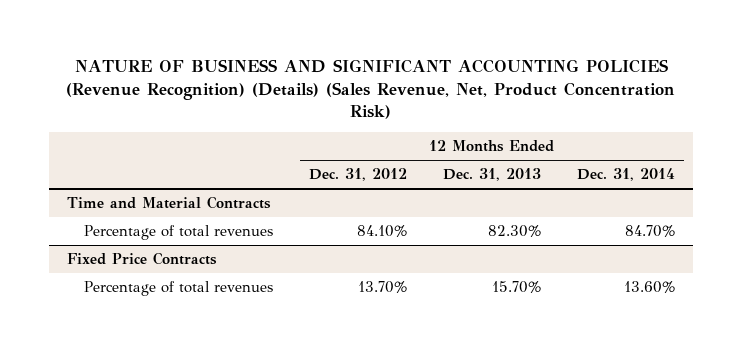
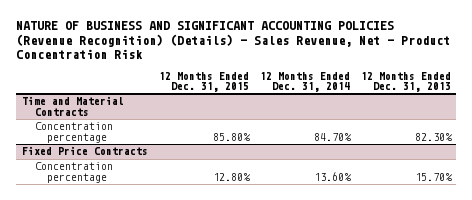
[65,58,675,120] NATURE OF BUSINESS AND SIGNIFICANT ACCOUNTING POLICIES (Revenue Recognition) (Details) (Sales Revenue, Net, Product Concentration Risk) -> [16,21,451,59] NATURE OF BUSINESS AND SIGNIFICANT ACCOUNTING POLICIES (Revenue Recognition) (Details) - Sales Revenue, Net - Product Concentration Risk
[308,168,407,182] Dec. 31, 2012 -> none
none -> [158,71,249,93] 12 Months Ended Dec. 31, 2015
[83,225,273,241] Percentage of total revenues -> [34,122,113,144] Concentration percentage
[83,281,273,297] Percentage of total revenues -> [34,162,113,184] Concentration percentage

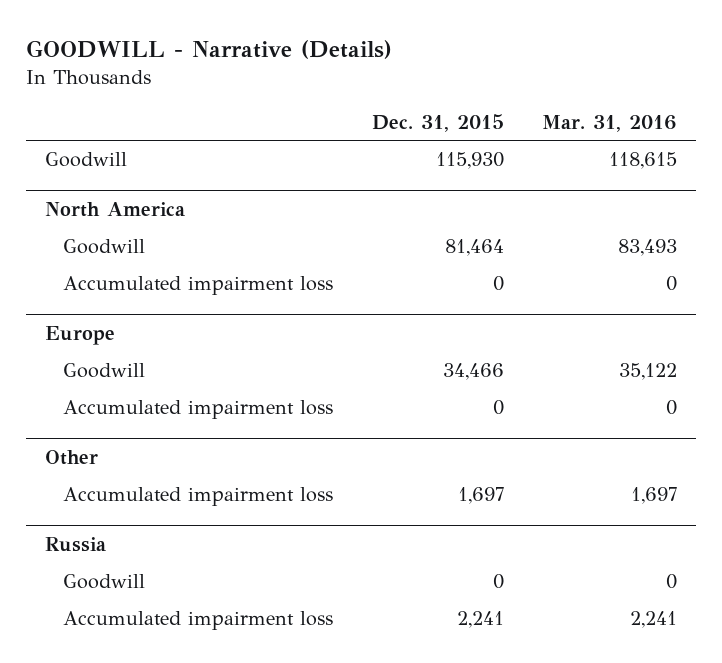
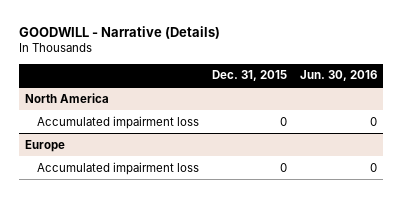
[542,114,678,132] Mar. 31, 2016 -> none
none -> [299,70,377,82] Jun. 30, 2016
[45,152,128,168] Goodwill -> none
[63,239,146,255] Goodwill -> none
[63,363,146,379] Goodwill -> none
[45,450,99,466] Other -> none
[63,487,334,507] Accumulated impairment loss -> none
[45,537,107,553] Russia -> none
[63,574,146,590] Goodwill -> none
[63,611,334,631] Accumulated impairment loss -> none

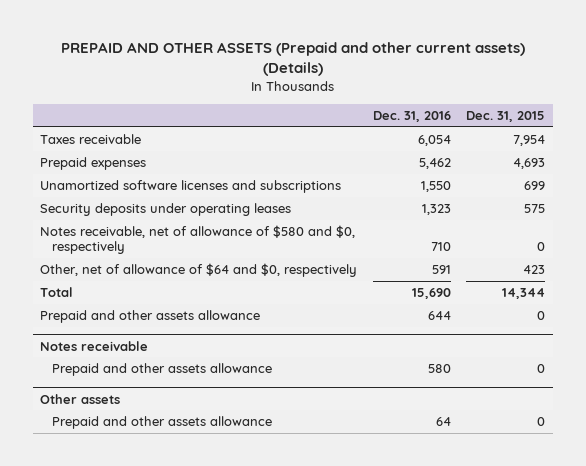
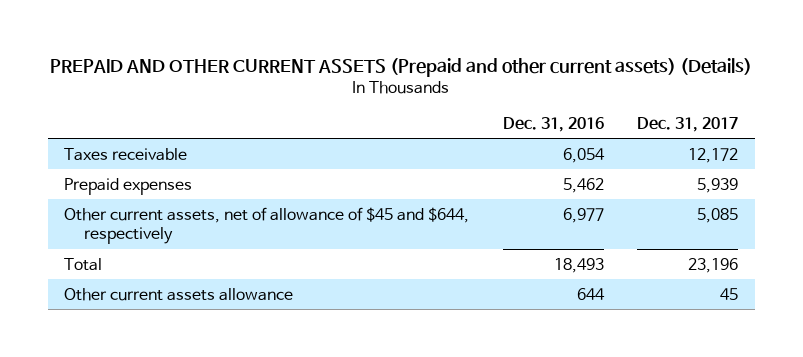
[60,42,525,77] PREPAID AND OTHER ASSETS (Prepaid and other current assets) (Details) -> [50,57,753,77] PREPAID AND OTHER CURRENT ASSETS (Prepaid and other current assets) (Details)
[466,111,546,123] Dec. 31, 2015 -> none
none -> [637,116,739,132] Dec. 31, 2017
[40,179,342,193] Unamortized software licenses and subscriptions -> none
[40,202,292,216] Security deposits under operating leases -> none
[40,224,356,255] Notes receivable, net of allowance of $580 and $0, respectively -> none
[40,340,149,351] Notes receivable -> none
[52,362,273,376] Prepaid and other assets allowance -> none
[40,393,121,404] Other assets -> none
[52,415,273,429] Prepaid and other assets allowance -> none
[40,262,358,277] Other, net of allowance of $64 and $0, respectively -> [64,206,470,245] Other current assets, net of allowance of $45 and $644, respectively
[431,264,451,274] 591 -> [562,207,604,223] 6,977
[411,287,451,299] 15,690 -> [553,257,604,273] 18,493
[40,309,261,323] Prepaid and other assets allowance -> [64,287,294,301] Other current assets allowance

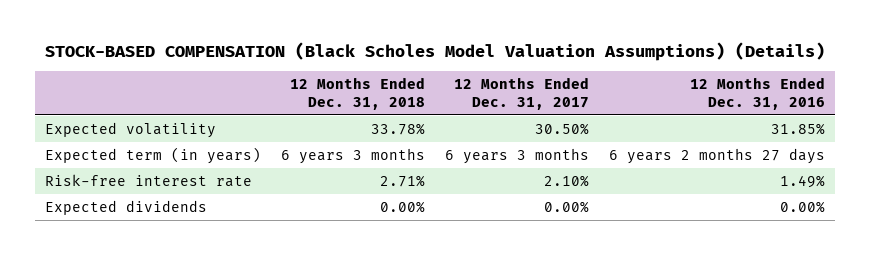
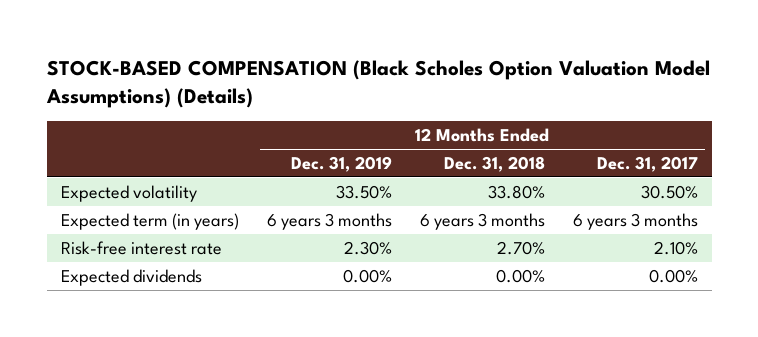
[45,42,826,62] STOCK-BASED COMPENSATION (Black Scholes Model Valuation Assumptions) (Details) -> [45,59,710,109] STOCK-BASED COMPENSATION (Black Scholes Option Valuation Model Assumptions) (Details)
[690,76,826,111] 12 Months Ended Dec. 31, 2016 -> none
none -> [290,156,392,173] Dec. 31, 2019
[371,122,426,135] 33.78% -> [487,184,545,199] 33.80%
[380,174,426,187] 2.71% -> [496,240,545,255] 2.70%

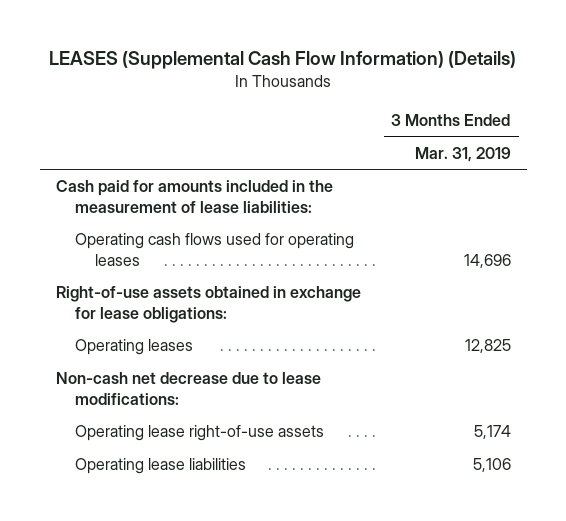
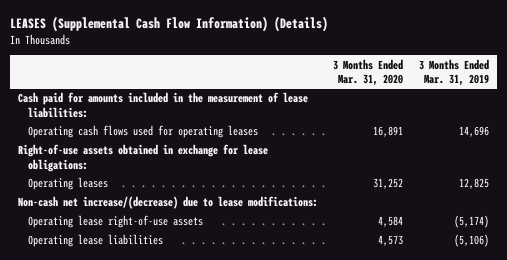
none -> [333,58,404,86] 3 Months Ended Mar. 31, 2020
[55,372,321,405] Non-cash net decrease due to lease modifications: -> [17,196,318,210] Non-cash net increase/(decrease) due to lease modifications:
[473,425,511,440] 5,174 -> [454,215,490,229] (5,174)
[472,458,511,473] 5,106 -> [454,234,490,248] (5,106)

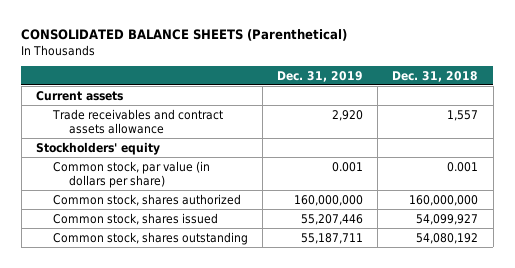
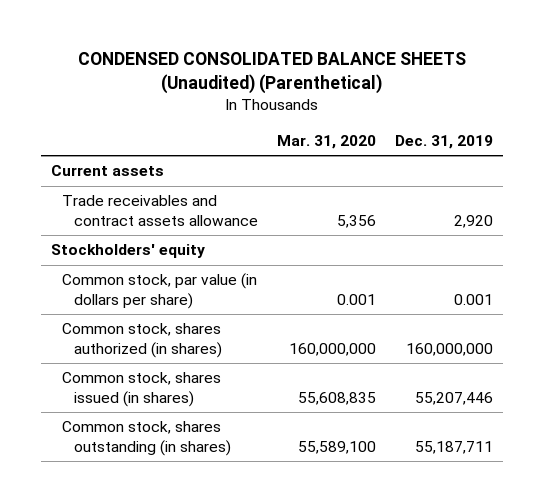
[21,29,348,42] CONSOLIDATED BALANCE SHEETS (Parenthetical) -> [77,52,466,95] CONDENSED CONSOLIDATED BALANCE SHEETS (Unaudited) (Parenthetical)
[392,70,479,82] Dec. 31, 2018 -> none
none -> [276,134,376,149] Mar. 31, 2020
[52,193,241,206] Common stock, shares authorized -> [62,323,222,358] Common stock, shares authorized (in shares)
[52,212,218,225] Common stock, shares issued -> [62,372,222,407] Common stock, shares issued (in shares)
[52,231,248,245] Common stock, shares outstanding -> [62,421,231,456] Common stock, shares outstanding (in shares)

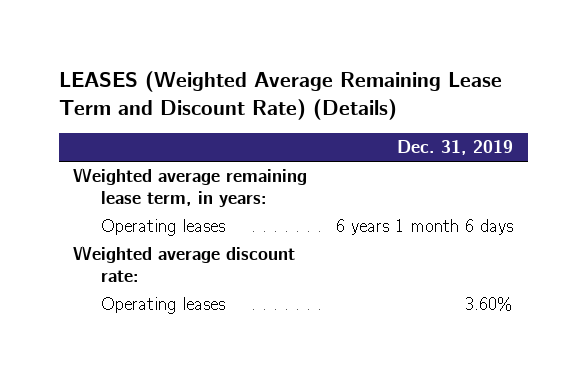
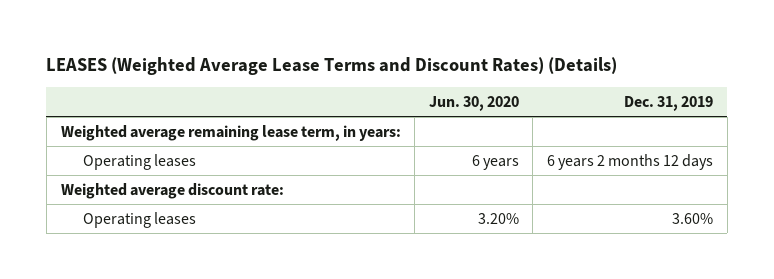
[58,70,502,120] LEASES (Weighted Average Remaining Lease Term and Discount Rate) (Details) -> [46,57,618,76] LEASES (Weighted Average Lease Terms and Discount Rates) (Details)
none -> [428,96,519,112] Jun. 30, 2020
[336,219,514,236] 6 years 1 month 6 days -> [547,153,714,170] 6 years 2 months 12 days

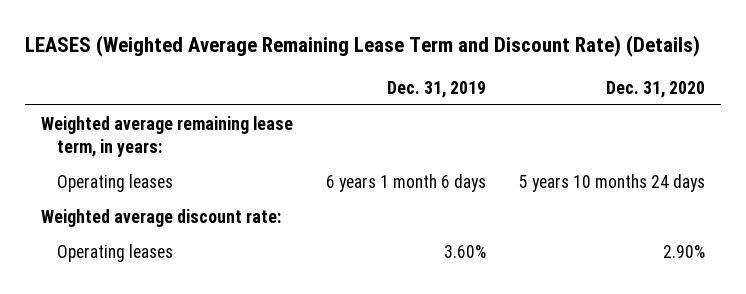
[46,57,618,76] LEASES (Weighted Average Lease Terms and Discount Rates) (Details) -> [24,35,700,58] LEASES (Weighted Average Remaining Lease Term and Discount Rate) (Details)
[428,96,519,112] Jun. 30, 2020 -> none
none -> [605,80,705,98] Dec. 31, 2020
[547,153,714,170] 6 years 2 months 12 days -> [326,173,487,192] 6 years 1 month 6 days

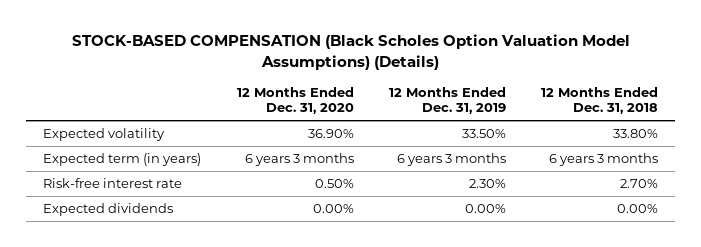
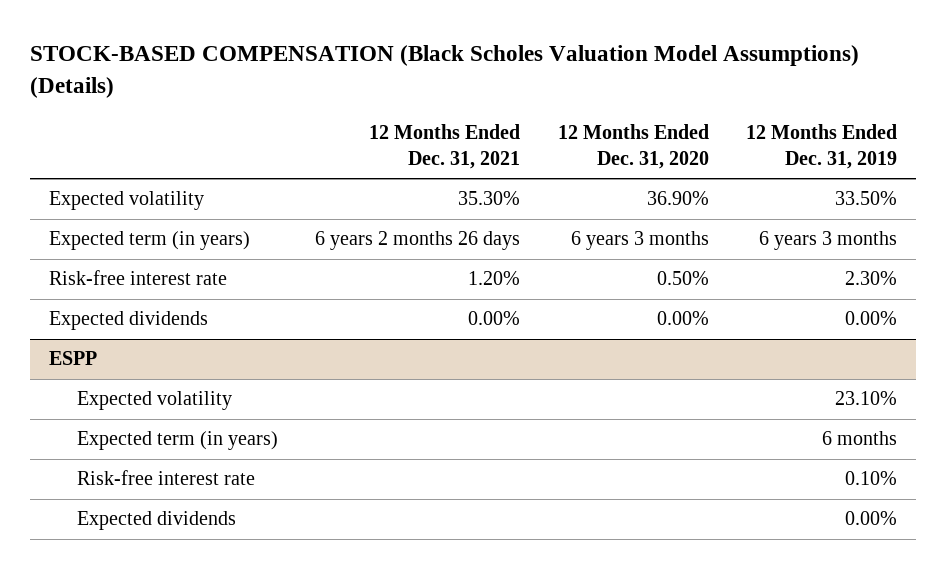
[71,34,630,70] STOCK-BASED COMPENSATION (Black Scholes Option Valuation Model Assumptions) (Details) -> [30,45,860,98] STOCK-BASED COMPENSATION (Black Scholes Valuation Model Assumptions) (Details)
[540,86,658,115] 12 Months Ended Dec. 31, 2018 -> none
none -> [369,124,521,169] 12 Months Ended Dec. 31, 2021
none -> [48,351,97,366] ESPP
none -> [77,391,233,411] Expected volatility
none -> [77,431,279,451] Expected term (in years)
none -> [77,470,256,486] Risk-free interest rate
none -> [77,511,237,531] Expected dividends

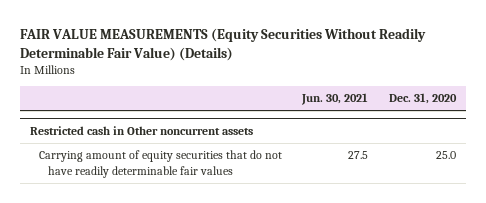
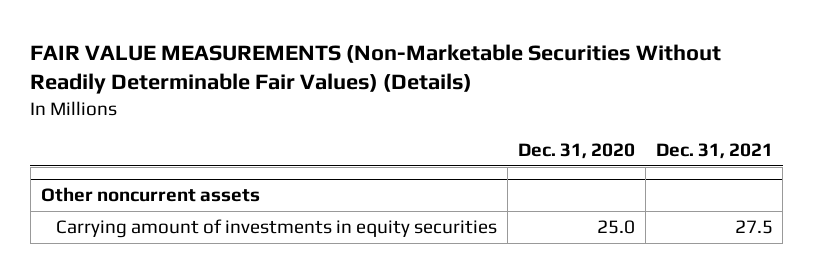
[19,27,426,61] FAIR VALUE MEASUREMENTS (Equity Securities Without Readily Determinable Fair Value) (Details) -> [30,43,722,95] FAIR VALUE MEASUREMENTS (Non-Marketable Securities Without Readily Determinable Fair Values) (Details)
[301,93,369,106] Jun. 30, 2021 -> none
none -> [655,142,773,159] Dec. 31, 2021
[30,125,254,135] Restricted cash in Other noncurrent assets -> [40,187,260,203] Other noncurrent assets
[38,150,282,178] Carrying amount of equity securities that do not have readily determinable fair values -> [56,219,498,239] Carrying amount of investments in equity securities

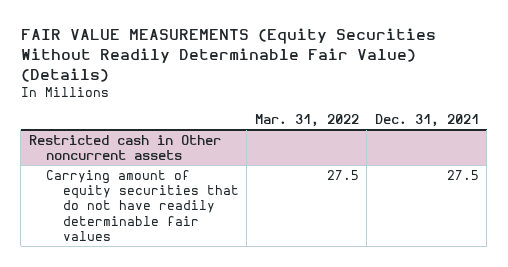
[30,43,722,95] FAIR VALUE MEASUREMENTS (Non-Marketable Securities Without Readily Determinable Fair Values) (Details) -> [20,28,436,82] FAIR VALUE MEASUREMENTS (Equity Securities Without Readily Determinable Fair Value) (Details)
[517,142,635,159] Dec. 31, 2020 -> none
none -> [254,114,359,128] Mar. 31, 2022
[40,187,260,203] Other noncurrent assets -> [28,134,221,161] Restricted cash in Other noncurrent assets
[56,219,498,239] Carrying amount of investments in equity securities -> [45,169,240,241] Carrying amount of equity securities that do not have readily determinable fair values

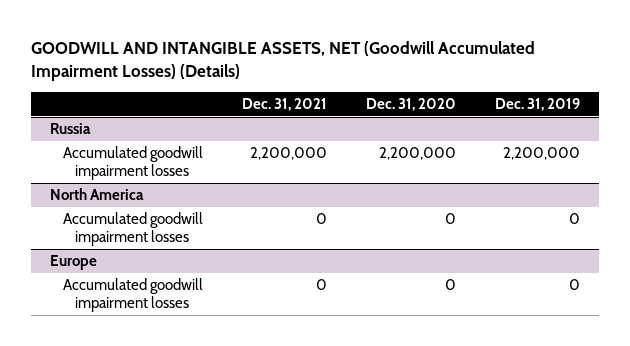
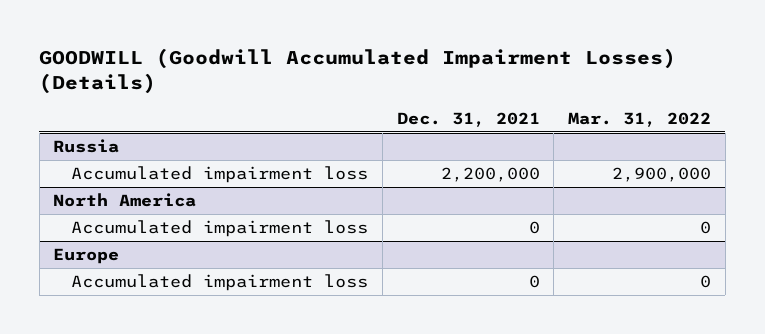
[30,40,535,81] GOODWILL AND INTANGIBLE ASSETS, NET (Goodwill Accumulated Impairment Losses) (Details) -> [39,47,677,94] GOODWILL (Goodwill Accumulated Impairment Losses) (Details)
[365,97,456,111] Dec. 31, 2020 -> none
[494,97,580,111] Dec. 31, 2019 -> none
none -> [568,111,712,127] Mar. 31, 2022
[62,146,203,180] Accumulated goodwill impairment losses -> [71,166,369,184] Accumulated impairment loss
[62,212,203,246] Accumulated goodwill impairment losses -> [71,220,369,238] Accumulated impairment loss
[62,278,203,312] Accumulated goodwill impairment losses -> [71,274,369,292] Accumulated impairment loss

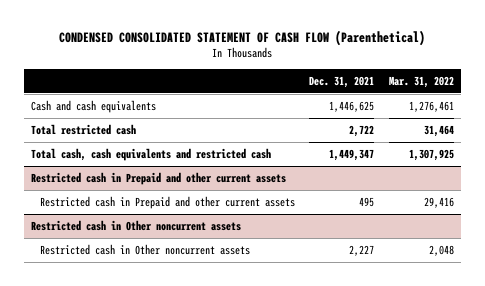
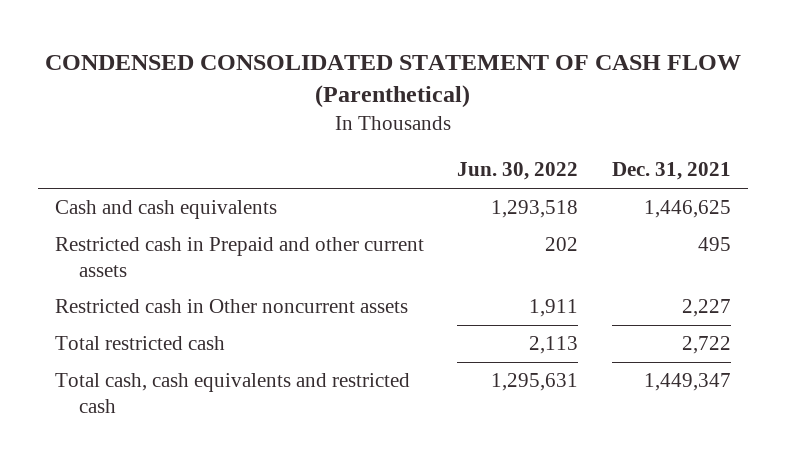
[388,75,454,88] Mar. 31, 2022 -> none
none -> [457,162,579,181] Jun. 30, 2022
[31,171,287,185] Restricted cash in Prepaid and other current assets -> none
[31,219,242,231] Restricted cash in Other noncurrent assets -> none
[31,123,137,135] Total restricted cash -> [54,336,225,351] Total restricted cash
[31,147,272,161] Total cash, cash equivalents and restricted cash -> [54,373,410,413] Total cash, cash equivalents and restricted cash

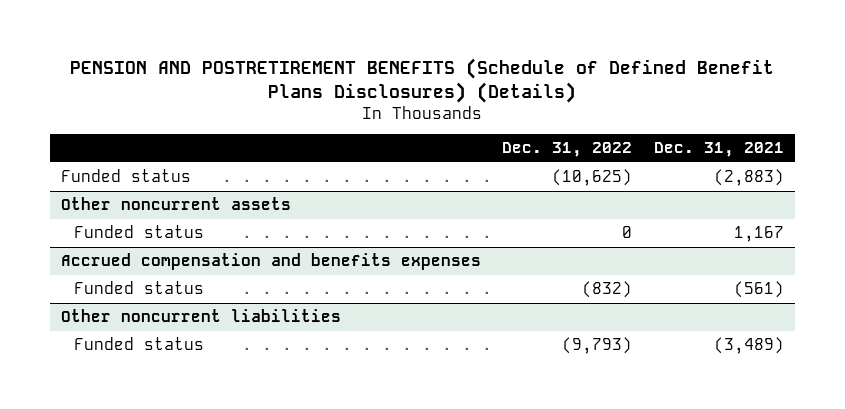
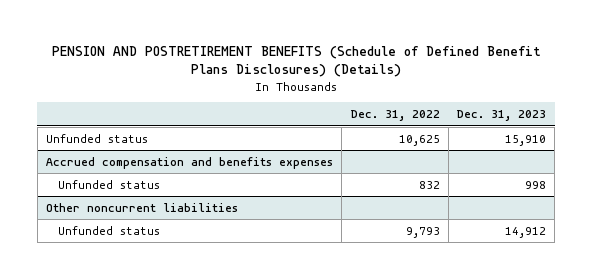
[653,142,784,158] Dec. 31, 2021 -> none
none -> [457,110,547,122] Dec. 31, 2023
[60,197,291,211] Other noncurrent assets -> none
[74,225,205,239] Funded status -> none
[60,169,191,183] Funded status -> [46,133,149,143] Unfunded status
[552,169,633,187] (10,625) -> [398,134,440,146] 10,625
[74,281,205,295] Funded status -> [57,179,160,189] Unfunded status
[582,281,633,299] (832) -> [418,180,440,189] 832
[74,337,205,351] Funded status -> [57,225,160,235] Unfunded status
[562,337,633,355] (9,793) -> [405,226,440,238] 9,793

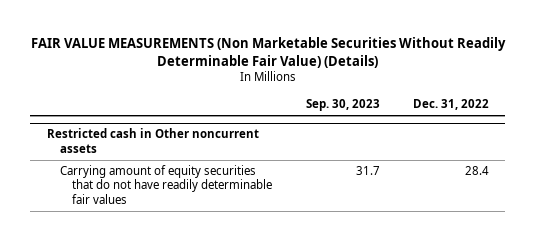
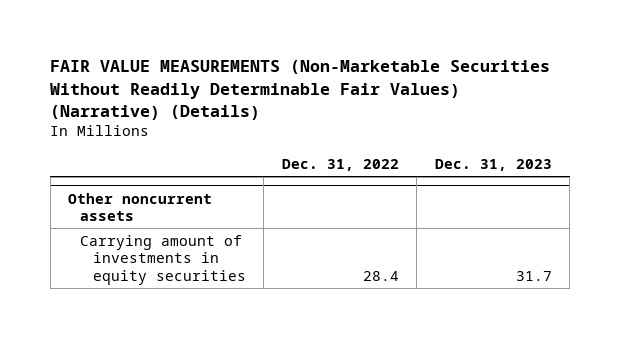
[30,37,506,68] FAIR VALUE MEASUREMENTS (Non Marketable Securities Without Readily Determinable Fair Value) (Details) -> [50,60,551,121] FAIR VALUE MEASUREMENTS (Non-Marketable Securities Without Readily Determinable Fair Values) (Narrative) (Details)
[305,99,380,112] Sep. 30, 2023 -> none
none -> [434,158,552,171] Dec. 31, 2023
[47,128,260,153] Restricted cash in Other noncurrent assets -> [68,192,213,221] Other noncurrent assets
[59,165,273,204] Carrying amount of equity securities that do not have readily determinable fair values -> [80,234,246,285] Carrying amount of investments in equity securities

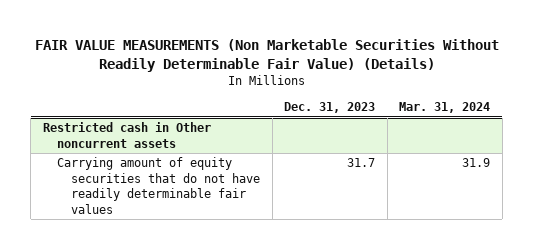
[50,60,551,121] FAIR VALUE MEASUREMENTS (Non-Marketable Securities Without Readily Determinable Fair Values) (Narrative) (Details) -> [34,38,499,72] FAIR VALUE MEASUREMENTS (Non Marketable Securities Without Readily Determinable Fair Value) (Details)
[281,158,399,171] Dec. 31, 2022 -> none
none -> [399,102,491,114] Mar. 31, 2024
[68,192,213,221] Other noncurrent assets -> [43,122,212,148] Restricted cash in Other noncurrent assets
[80,234,246,285] Carrying amount of investments in equity securities -> [57,157,261,214] Carrying amount of equity securities that do not have readily determinable fair values

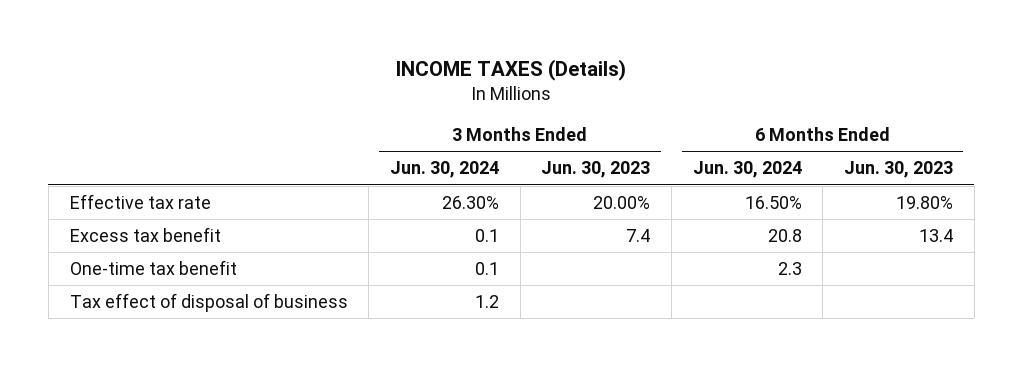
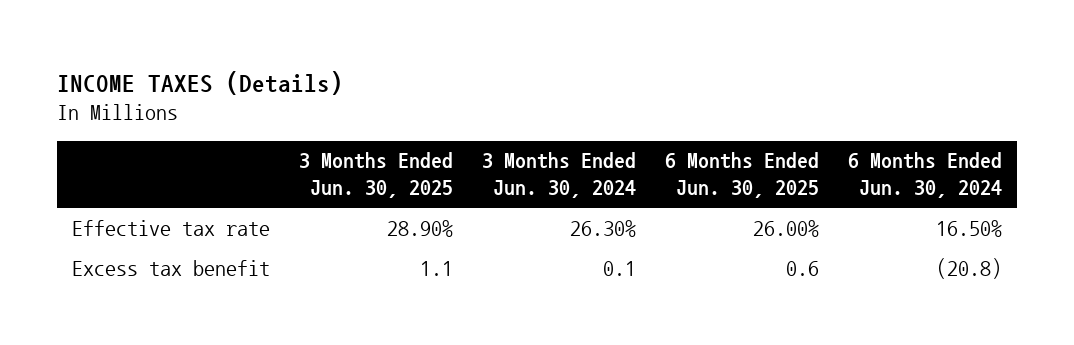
[541,161,651,179] Jun. 30, 2023 -> none
[843,161,953,179] Jun. 30, 2023 -> none
none -> [298,152,453,199] 3 Months Ended Jun. 30, 2025
none -> [665,152,820,199] 6 Months Ended Jun. 30, 2025
[69,259,237,275] One-time tax benefit -> none
[69,292,348,312] Tax effect of disposal of business -> none
[767,228,802,242] 20.8 -> [936,257,1003,279] (20.8)

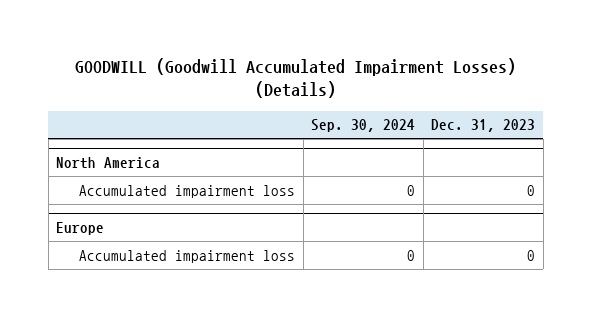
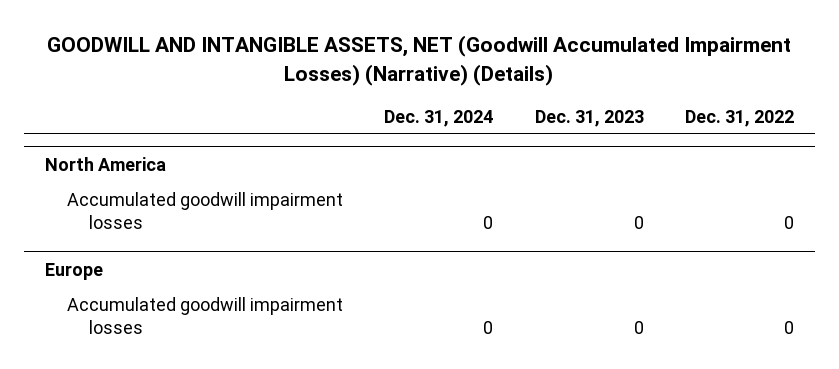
[74,57,516,99] GOODWILL (Goodwill Accumulated Impairment Losses) (Details) -> [47,35,792,86] GOODWILL AND INTANGIBLE ASSETS, NET (Goodwill Accumulated Impairment Losses) (Narrative) (Details)
[311,119,416,133] Sep. 30, 2024 -> none
none -> [384,109,494,127] Dec. 31, 2024
none -> [684,109,794,127] Dec. 31, 2022
[79,184,296,198] Accumulated impairment loss -> [66,191,343,230] Accumulated goodwill impairment losses
[79,249,296,263] Accumulated impairment loss -> [66,296,343,335] Accumulated goodwill impairment losses

